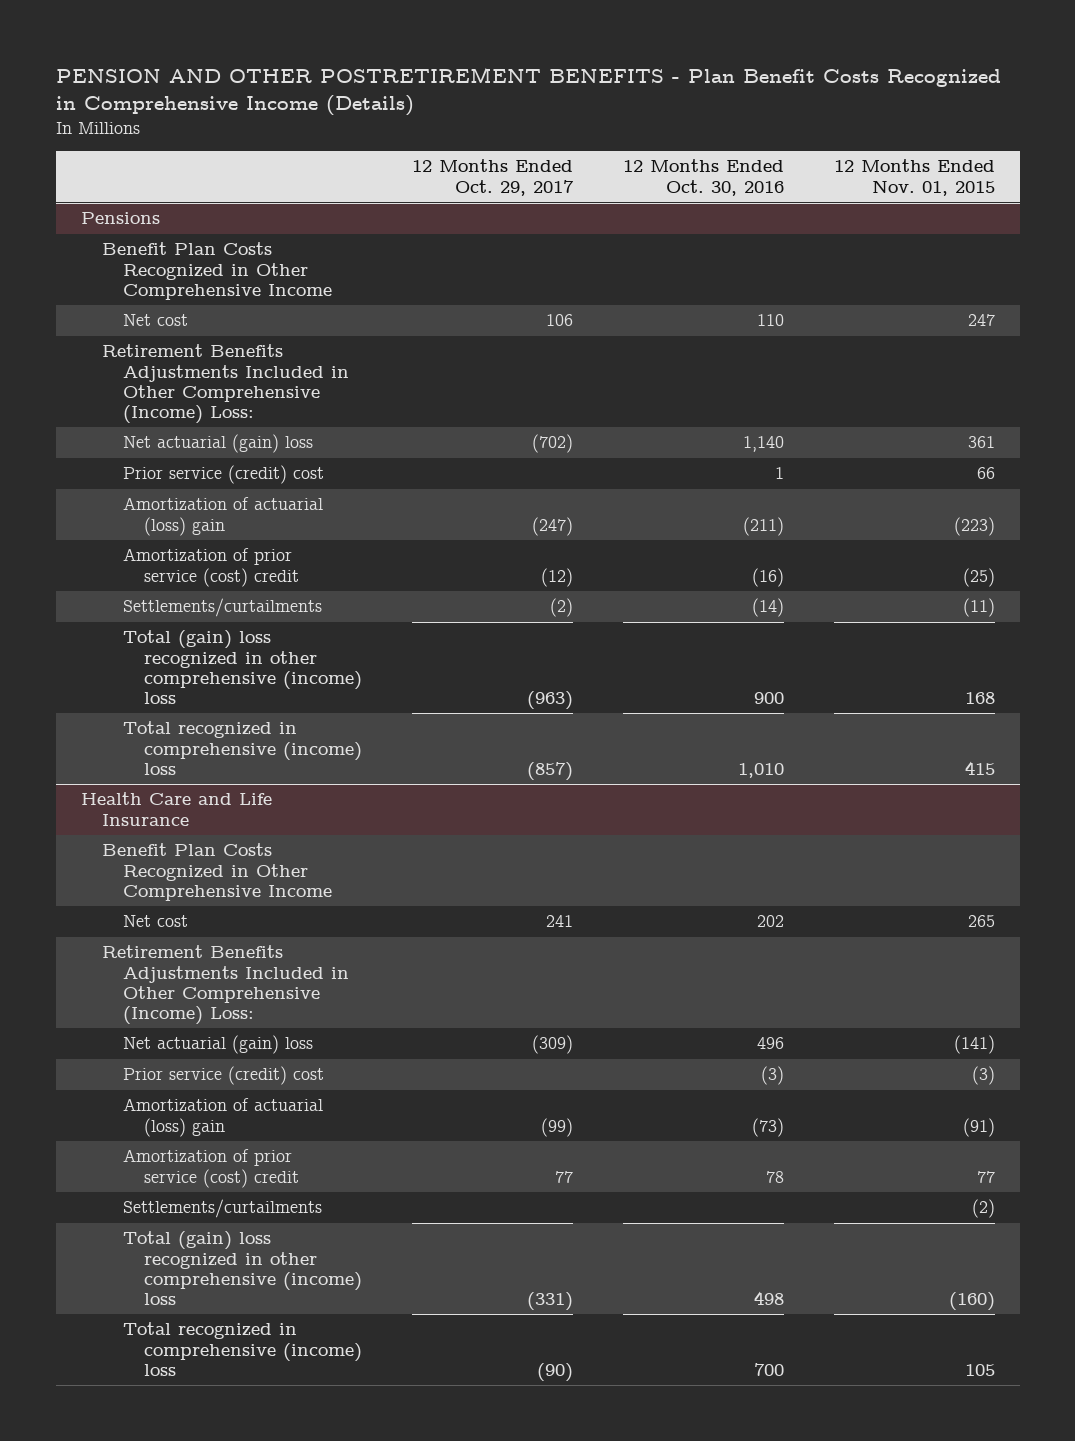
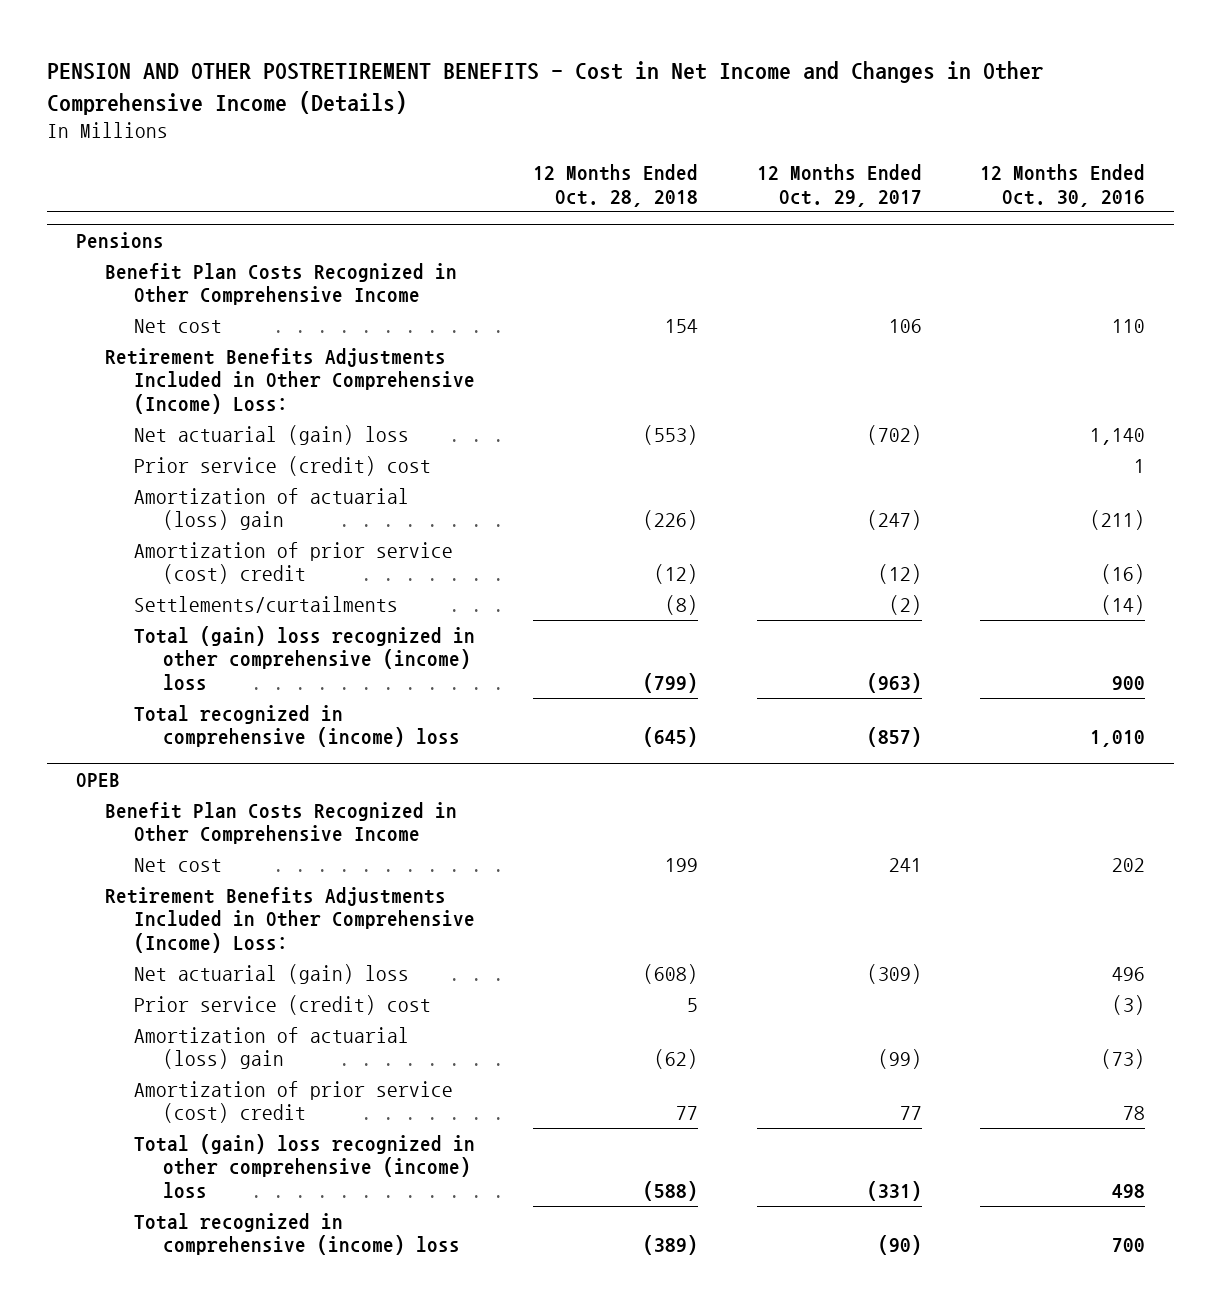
[55,66,1001,117] PENSION AND OTHER POSTRETIREMENT BENEFITS - Plan Benefit Costs Recognized in Comprehensive Income (Details) -> [46,61,1043,115] PENSION AND OTHER POSTRETIREMENT BENEFITS - Cost in Net Income and Changes in Other Comprehensive Income (Details)
[833,159,995,196] 12 Months Ended Nov. 01, 2015 -> none
none -> [533,164,699,207] 12 Months Ended Oct. 28, 2018
[80,792,272,826] Health Care and Life Insurance -> [76,772,121,787] OPEB
[123,1199,323,1219] Settlements/curtailments -> none

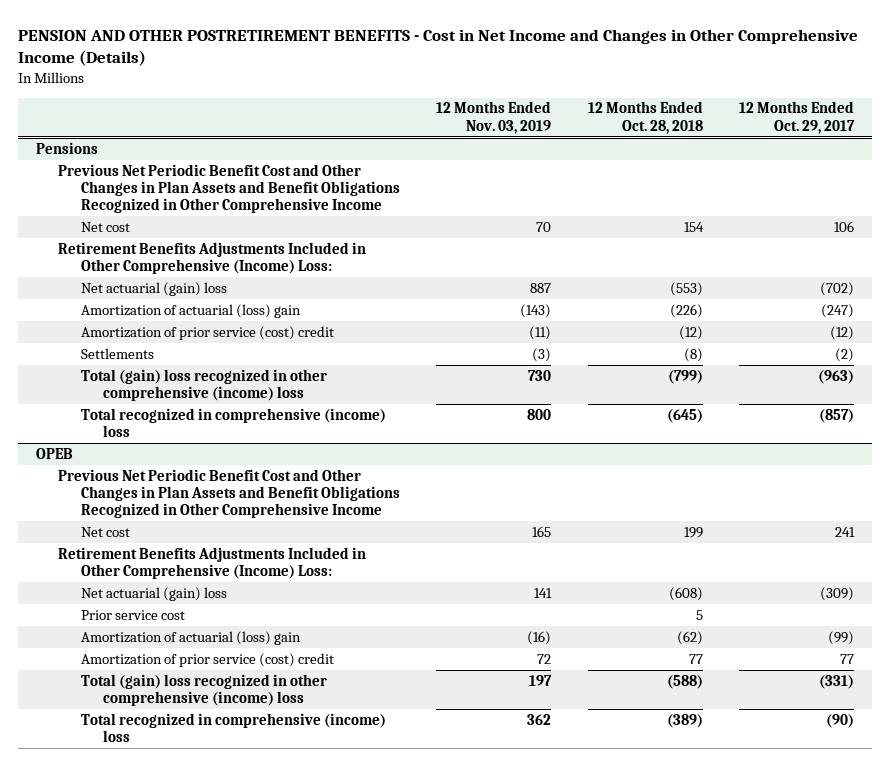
[980,164,1146,207] 12 Months Ended Oct. 30, 2016 -> none
none -> [436,101,552,134] 12 Months Ended Nov. 03, 2019
[105,263,458,306] Benefit Plan Costs Recognized in Other Comprehensive Income -> [58,163,400,214] Previous Net Periodic Benefit Cost and Other Changes in Plan Assets and Benefit Obligations Recognized in Other Comprehensive Income
[133,456,431,477] Prior service (credit) cost -> none
[133,596,398,614] Settlements/curtailments -> [80,347,154,359] Settlements
[105,802,458,845] Benefit Plan Costs Recognized in Other Comprehensive Income -> [58,468,400,519] Previous Net Periodic Benefit Cost and Other Changes in Plan Assets and Benefit Obligations Recognized in Other Comprehensive Income
[133,995,431,1016] Prior service (credit) cost -> [80,609,185,620] Prior service cost

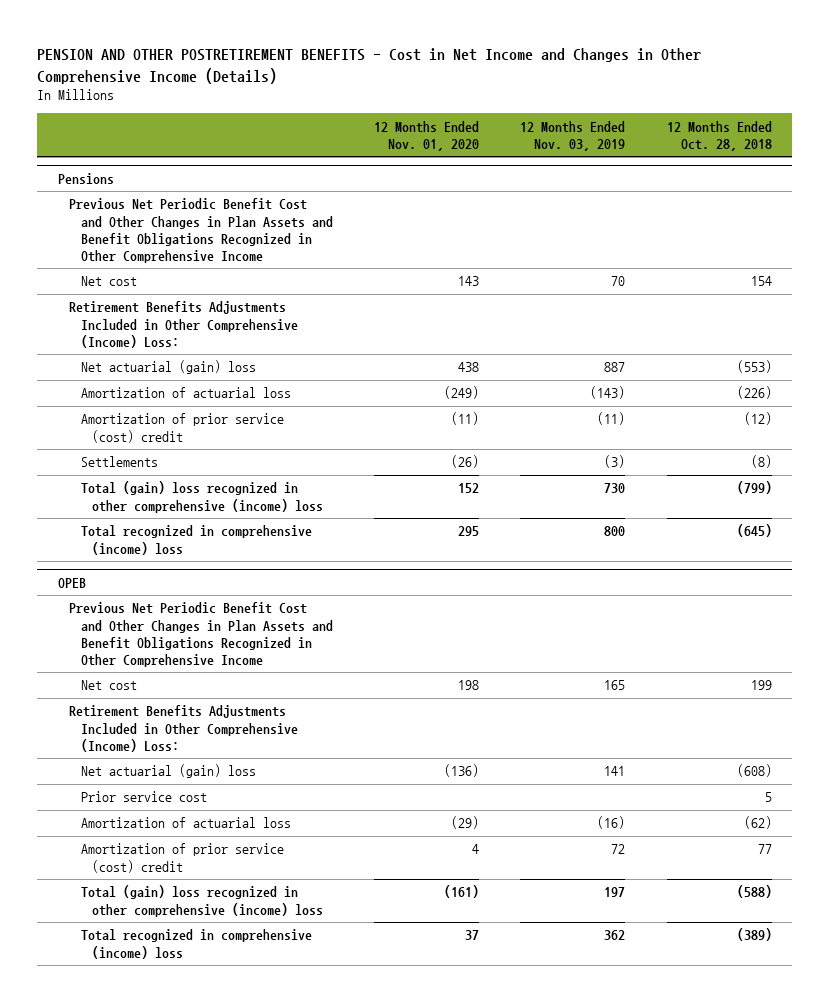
[738,101,855,134] 12 Months Ended Oct. 29, 2017 -> none
none -> [374,120,480,151] 12 Months Ended Nov. 01, 2020
[80,303,301,318] Amortization of actuarial (loss) gain -> [80,387,291,399] Amortization of actuarial loss
[80,630,301,645] Amortization of actuarial (loss) gain -> [80,817,291,829] Amortization of actuarial loss

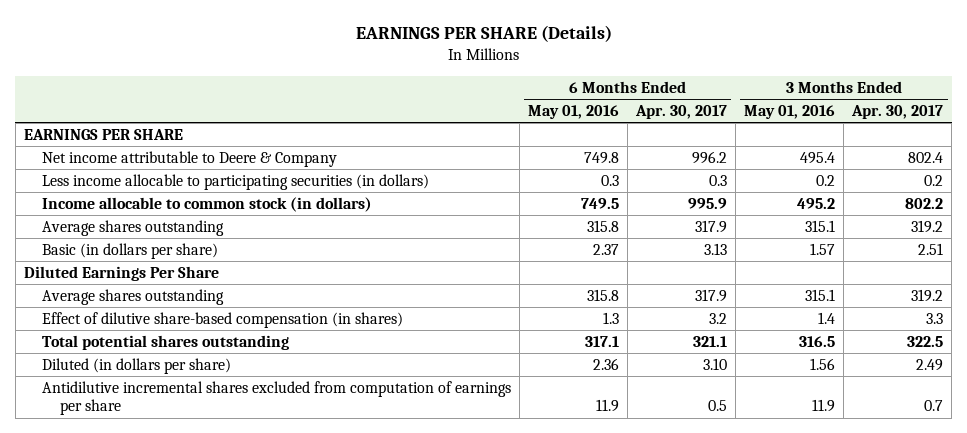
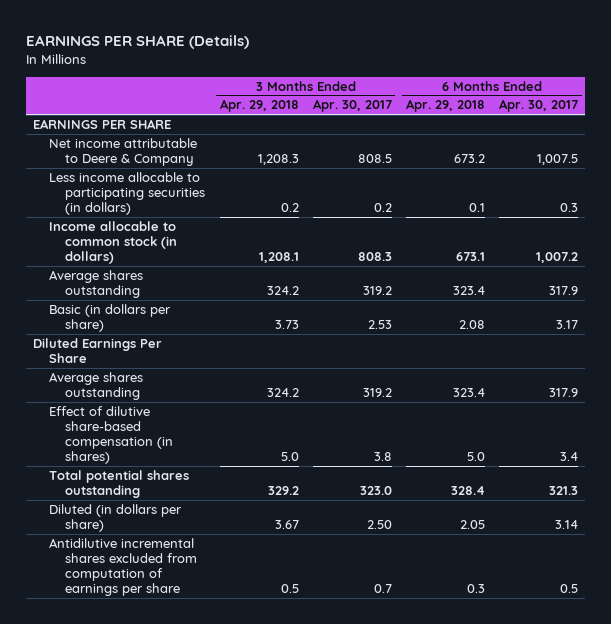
[528,104,620,119] May 01, 2016 -> none
[744,104,836,119] May 01, 2016 -> none
none -> [219,99,299,113] Apr. 29, 2018
none -> [405,99,485,113] Apr. 29, 2018
[692,150,728,164] 996.2 -> [537,154,579,166] 1,007.5
[908,151,944,163] 802.4 -> [357,154,392,164] 808.5
[688,197,728,209] 995.9 -> [536,252,579,264] 1,007.2
[905,197,944,209] 802.2 -> [357,252,392,262] 808.3
[704,242,728,255] 3.13 -> [556,320,579,330] 3.17
[918,242,944,255] 2.51 -> [367,320,392,330] 2.53
[709,312,728,324] 3.2 -> [560,452,579,462] 3.4
[926,312,944,324] 3.3 -> [373,452,392,462] 3.8
[693,335,728,347] 321.1 -> [549,486,579,496] 321.3
[907,335,944,347] 322.5 -> [359,486,392,496] 323.0
[703,357,728,370] 3.10 -> [555,520,579,530] 3.14
[916,358,944,371] 2.49 -> [366,520,392,530] 2.50

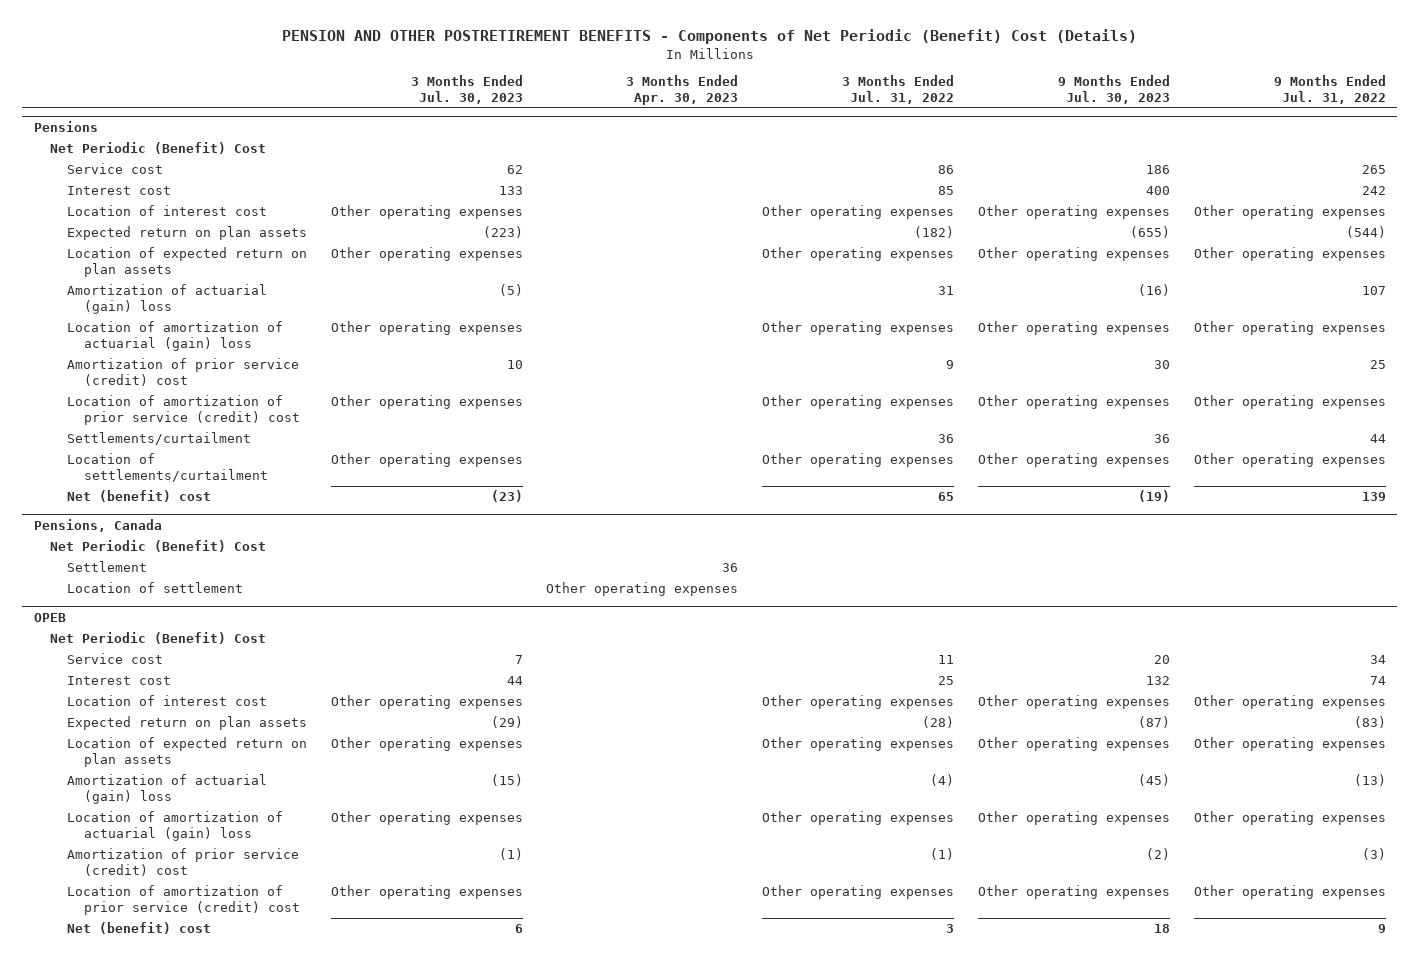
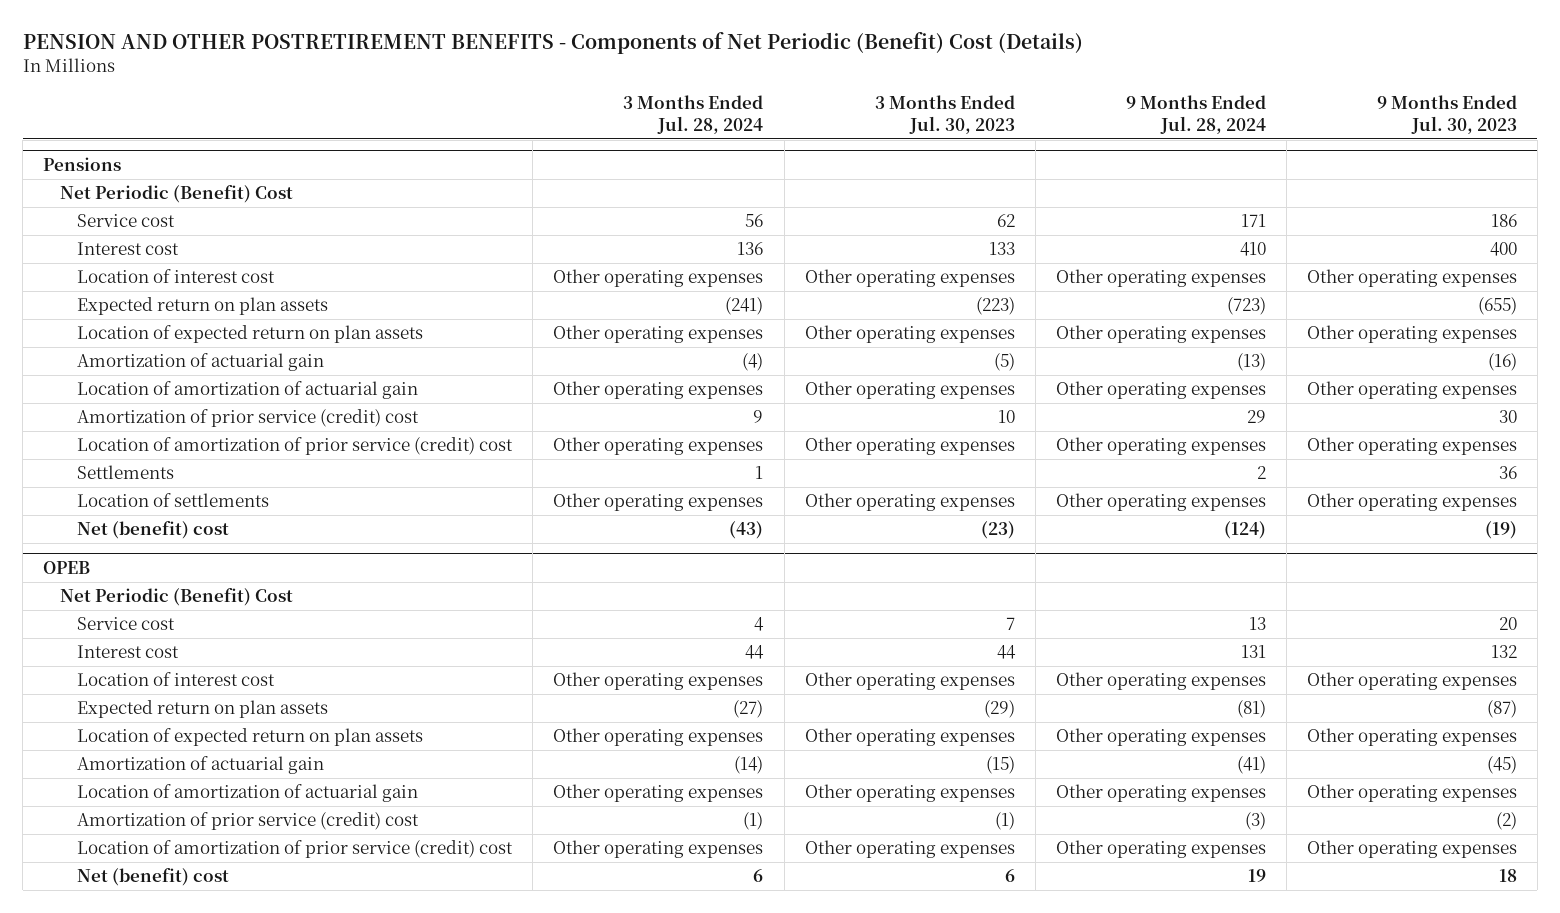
[626,75,739,106] 3 Months Ended Apr. 30, 2023 -> none
[842,75,955,105] 3 Months Ended Jul. 31, 2022 -> none
[1273,75,1386,105] 9 Months Ended Jul. 31, 2022 -> none
none -> [623,95,764,134] 3 Months Ended Jul. 28, 2024
none -> [1125,95,1266,134] 9 Months Ended Jul. 28, 2024
[66,284,267,314] Amortization of actuarial (gain) loss -> [77,353,325,372] Amortization of actuarial gain
[66,321,283,351] Location of amortization of actuarial (gain) loss -> [77,381,419,400] Location of amortization of actuarial gain
[66,432,251,446] Settlements/curtailment -> [77,465,175,480] Settlements
[66,453,268,482] Location of settlements/curtailment -> [77,493,270,508] Location of settlements
[33,518,162,532] Pensions, Canada -> none
[50,540,267,553] Net Periodic (Benefit) Cost -> none
[66,561,147,573] Settlement -> none
[66,582,243,594] Location of settlement -> none
[66,774,267,804] Amortization of actuarial (gain) loss -> [77,756,325,775] Amortization of actuarial gain
[66,811,283,841] Location of amortization of actuarial (gain) loss -> [77,784,419,803] Location of amortization of actuarial gain

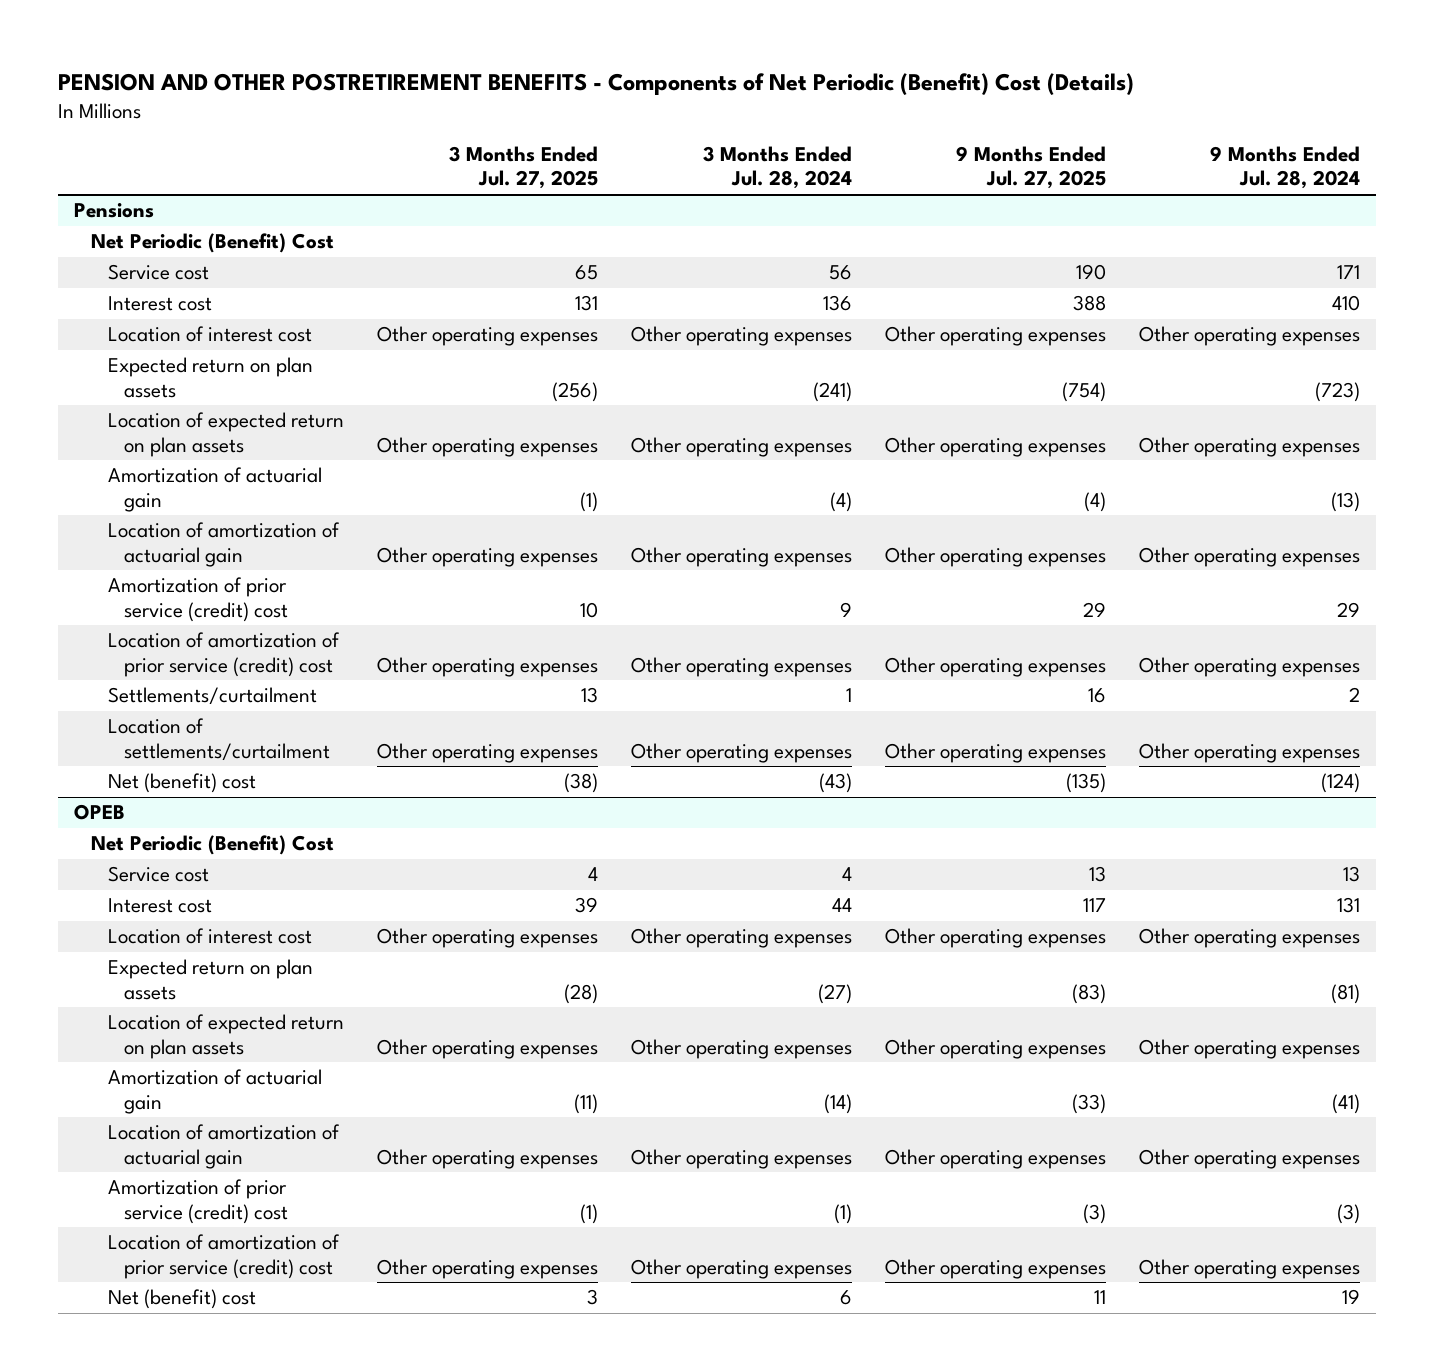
[874,95,1015,134] 3 Months Ended Jul. 30, 2023 -> none
[1376,95,1517,134] 9 Months Ended Jul. 30, 2023 -> none
none -> [448,146,598,190] 3 Months Ended Jul. 27, 2025
none -> [955,146,1106,190] 9 Months Ended Jul. 27, 2025
[77,465,175,480] Settlements -> [107,687,317,706] Settlements/curtailment
[77,493,270,508] Location of settlements -> [107,718,331,761] Location of settlements/curtailment

